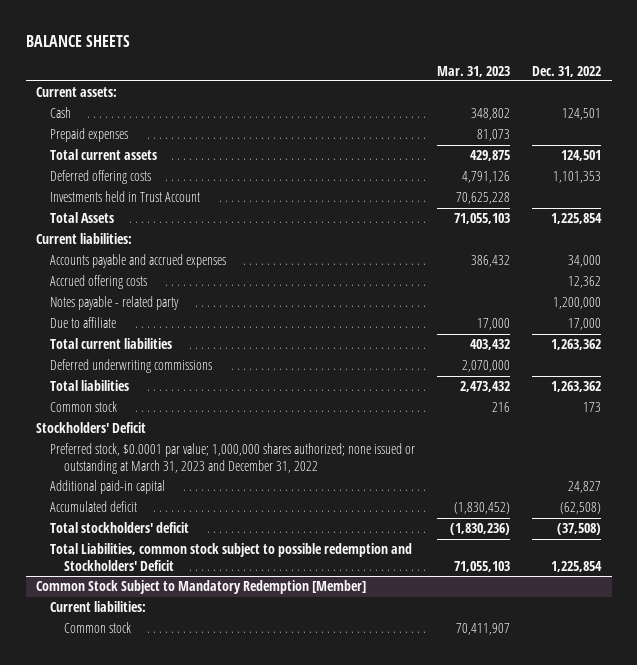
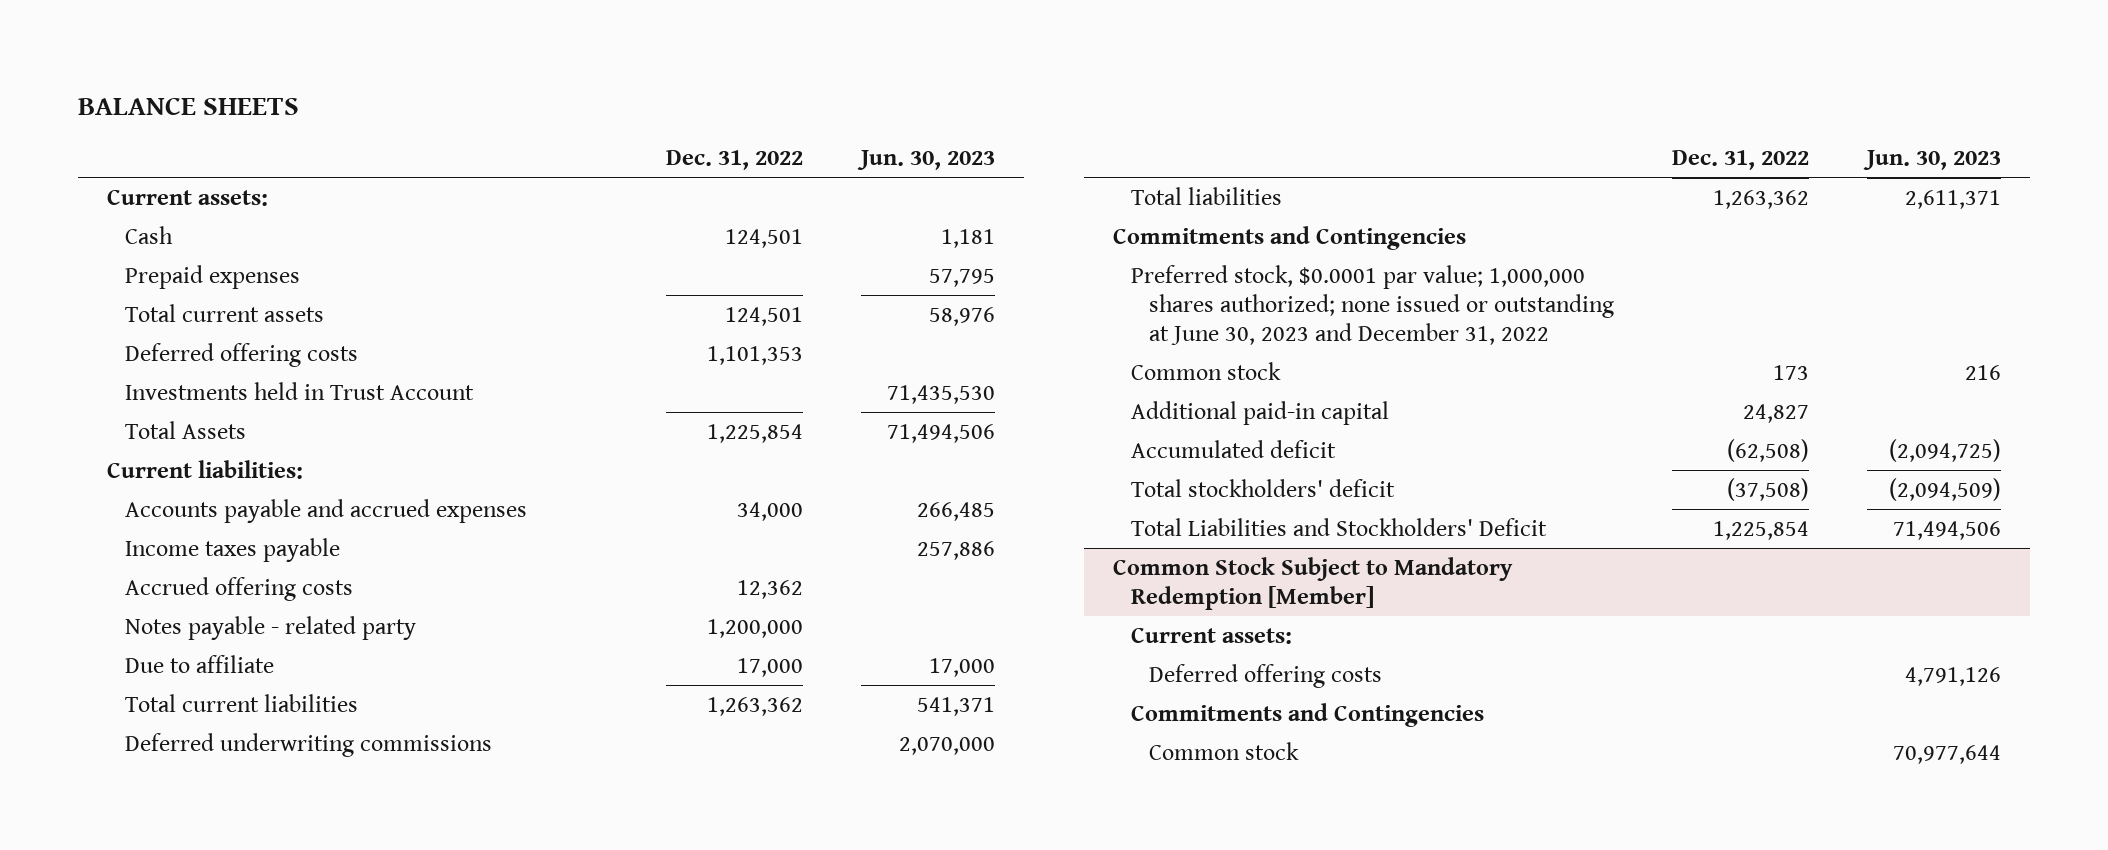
[437,65,511,77] Mar. 31, 2023 -> none
none -> [857,150,996,171] Jun. 30, 2023
none -> [124,537,340,562] Income taxes payable
none -> [1112,225,1466,250] Commitments and Contingencies
none -> [1130,264,1615,345] Preferred stock, $0.0001 par value; 1,000,000 shares authorized; none issued or outstanding at June 30, 2023 and December 31, 2022
[36,422,147,434] Stockholders' Deficit -> none
[50,443,416,474] Preferred stock, $0.0001 par value; 1,000,000 shares authorized; none issued or outstanding at March 31, 2023 and December 31, 2022 -> none
[50,543,413,571] Total Liabilities, common stock subject to possible redemption and Stockholders' Deficit -> [1130,517,1547,536] Total Liabilities and Stockholders' Deficit
[50,601,147,613] Current liabilities: -> none
none -> [1130,627,1292,644] Current assets:
none -> [1149,663,1383,688] Deferred offering costs
none -> [1130,702,1484,727] Commitments and Contingencies

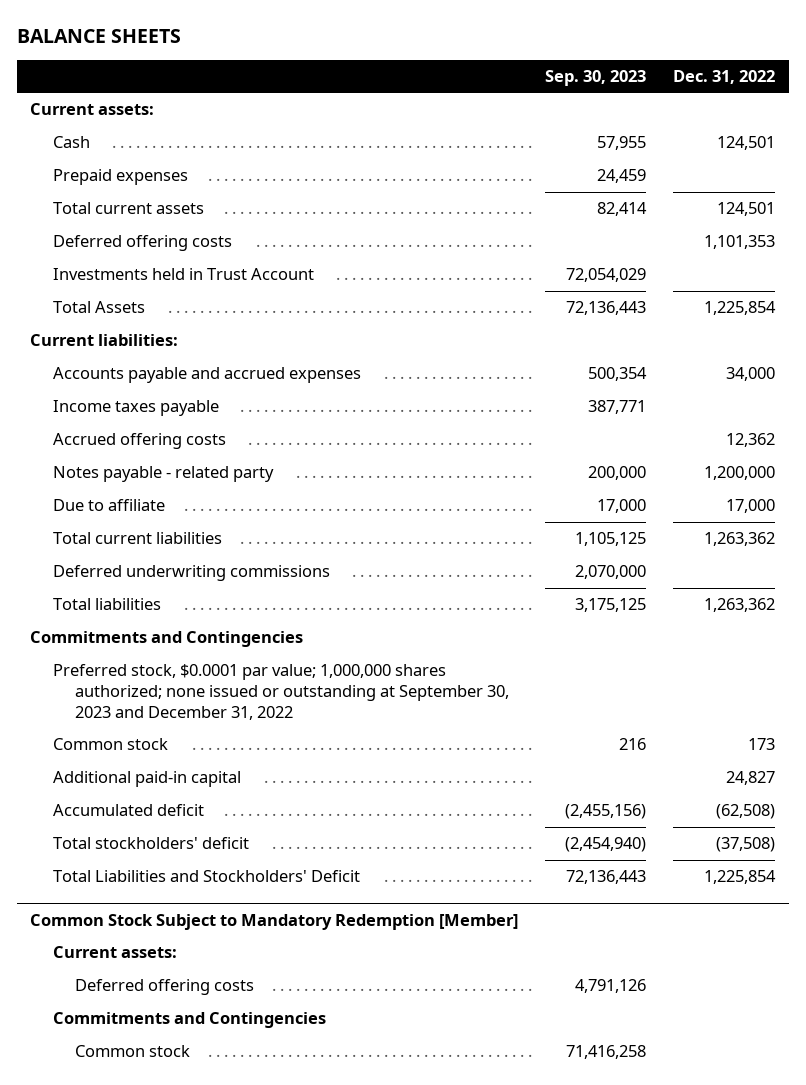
[857,150,996,171] Jun. 30, 2023 -> none
none -> [545,70,647,87] Sep. 30, 2023
[1130,264,1615,345] Preferred stock, $0.0001 par value; 1,000,000 shares authorized; none issued or outstanding at June 30, 2023 and December 31, 2022 -> [52,664,509,720] Preferred stock, $0.0001 par value; 1,000,000 shares authorized; none issued or outstanding at September 30, 2023 and December 31, 2022

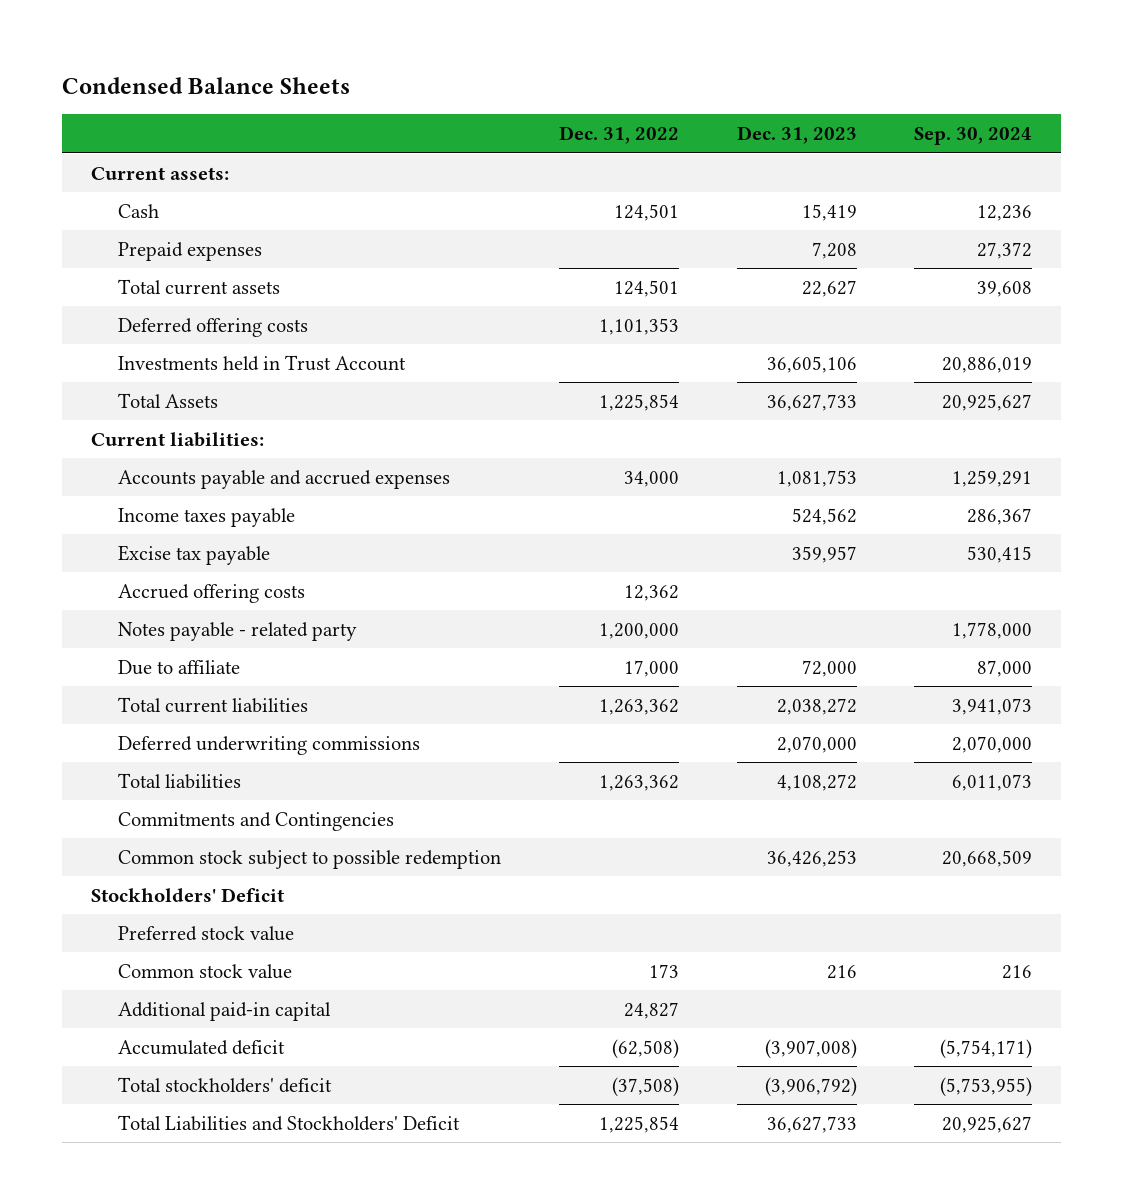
[17,29,182,44] BALANCE SHEETS -> [61,76,350,94] Condensed Balance Sheets
[545,70,647,87] Sep. 30, 2023 -> none
none -> [736,126,857,145] Dec. 31, 2023
none -> [914,127,1033,146] Sep. 30, 2024
none -> [118,544,271,565] Excise tax payable
none -> [118,849,502,869] Common stock subject to possible redemption
none -> [90,887,284,902] Stockholders' Deficit
[52,664,509,720] Preferred stock, $0.0001 par value; 1,000,000 shares authorized; none issued or outstanding at September 30, 2023 and December 31, 2022 -> [118,925,295,941] Preferred stock value
[52,738,168,751] Common stock -> [118,963,293,979] Common stock value
[30,913,519,930] Common Stock Subject to Mandatory Redemption [Member] -> none
[52,946,177,959] Current assets: -> none
[74,979,254,996] Deferred offering costs -> none
[52,1012,326,1029] Commitments and Contingencies -> none
[74,1045,190,1058] Common stock -> none

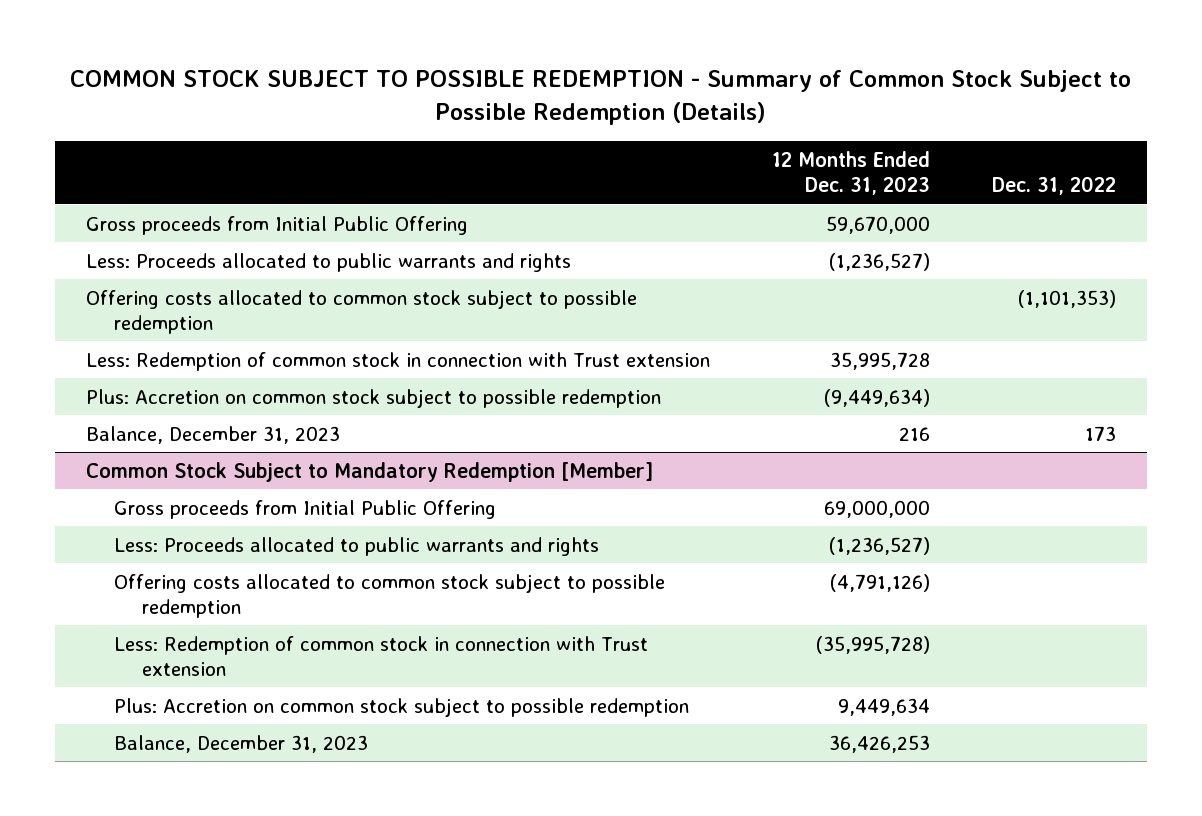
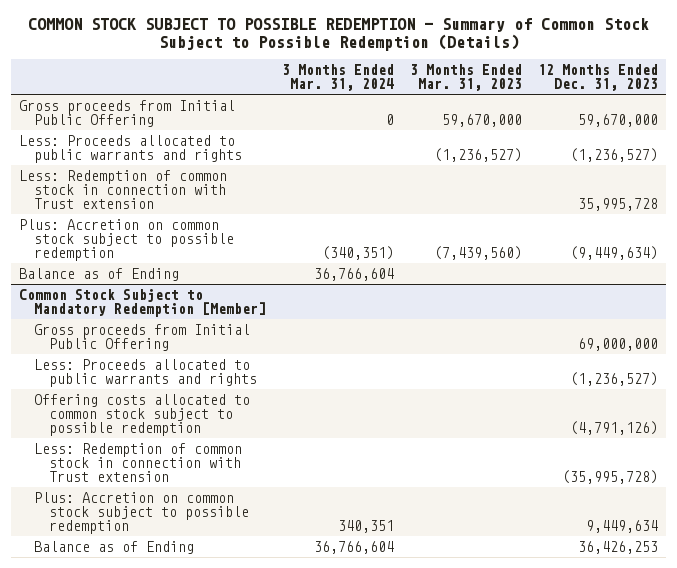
[991,176,1116,196] Dec. 31, 2022 -> none
none -> [282,64,395,92] 3 Months Ended Mar. 31, 2024
none -> [410,64,523,92] 3 Months Ended Mar. 31, 2023
[85,289,637,334] Offering costs allocated to common stock subject to possible redemption -> none
[85,425,340,444] Balance, December 31, 2023 -> none
none -> [19,267,180,281] Balance as of Ending
[114,734,369,753] Balance, December 31, 2023 -> [34,540,195,554] Balance as of Ending

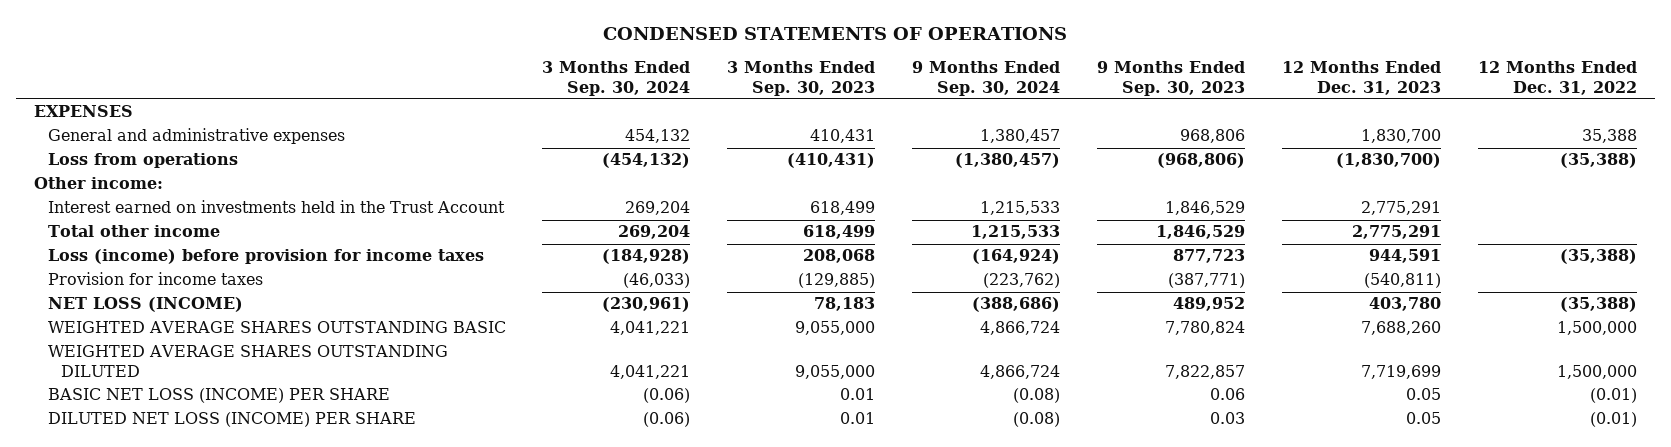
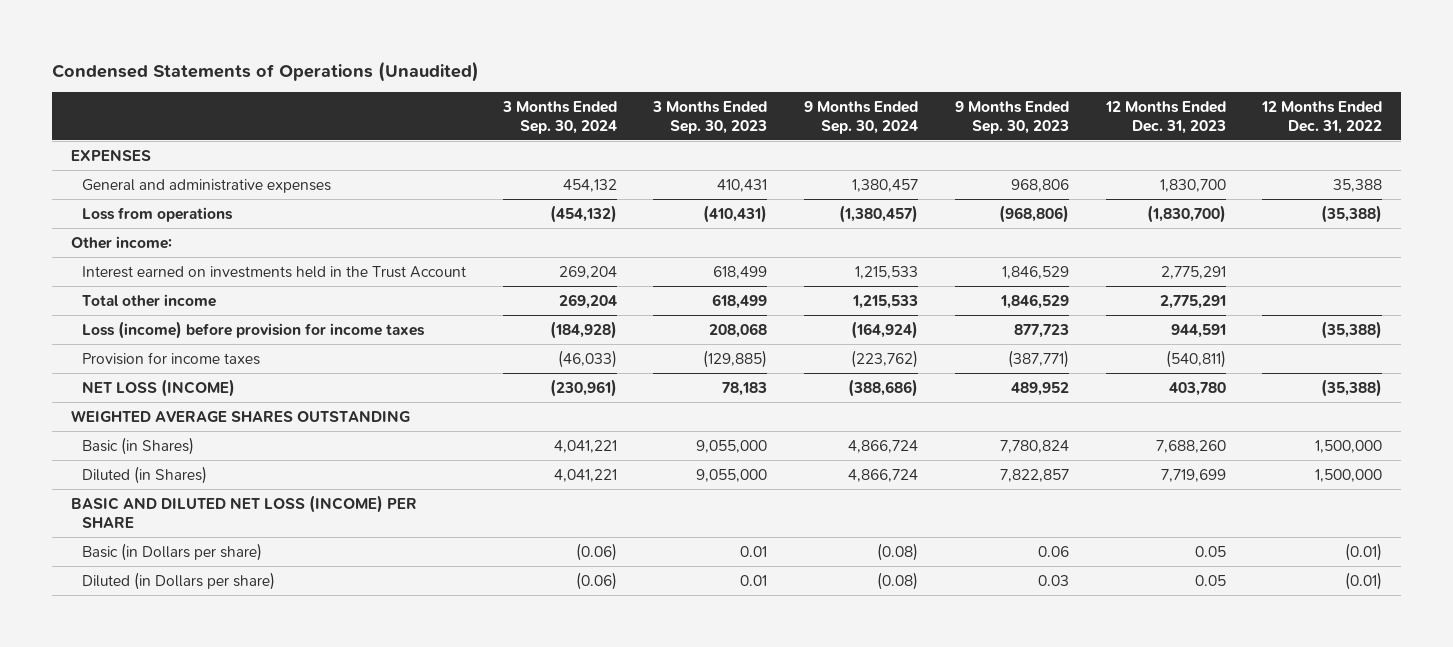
[603,27,1068,41] CONDENSED STATEMENTS OF OPERATIONS -> [52,60,480,82] Condensed Statements of Operations (Unaudited)
none -> [70,409,410,422] WEIGHTED AVERAGE SHARES OUTSTANDING
[47,321,506,334] WEIGHTED AVERAGE SHARES OUTSTANDING BASIC -> [81,436,194,455] Basic (in Shares)
[47,345,448,377] WEIGHTED AVERAGE SHARES OUTSTANDING DILUTED -> [81,465,207,484] Diluted (in Shares)
none -> [70,494,417,528] BASIC AND DILUTED NET LOSS (INCOME) PER SHARE
[47,388,390,404] BASIC NET LOSS (INCOME) PER SHARE -> [81,542,262,561] Basic (in Dollars per share)
[47,412,416,428] DILUTED NET LOSS (INCOME) PER SHARE -> [81,571,275,590] Diluted (in Dollars per share)

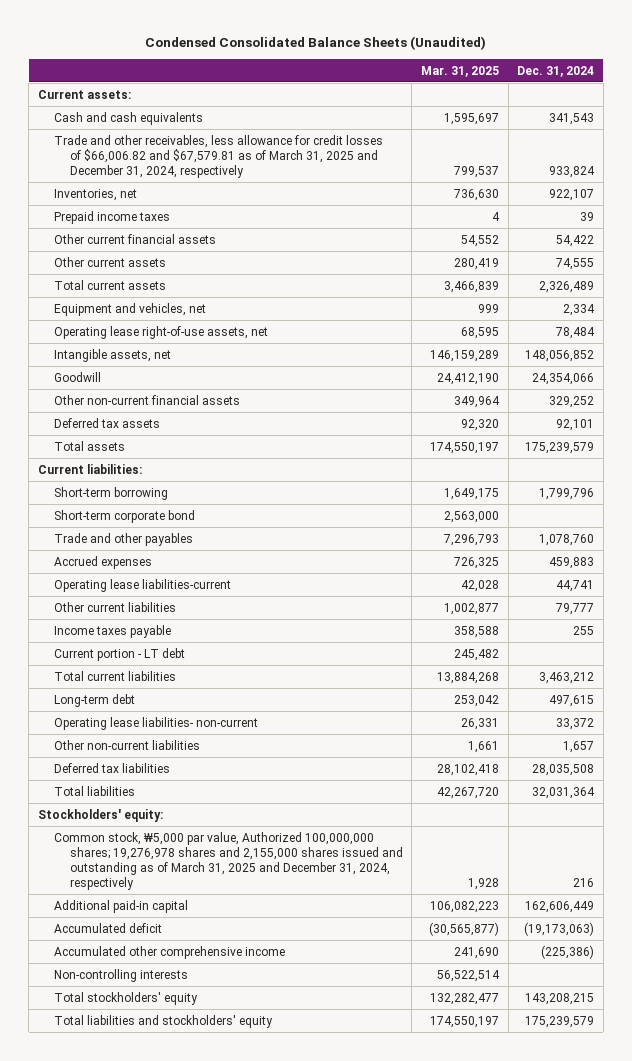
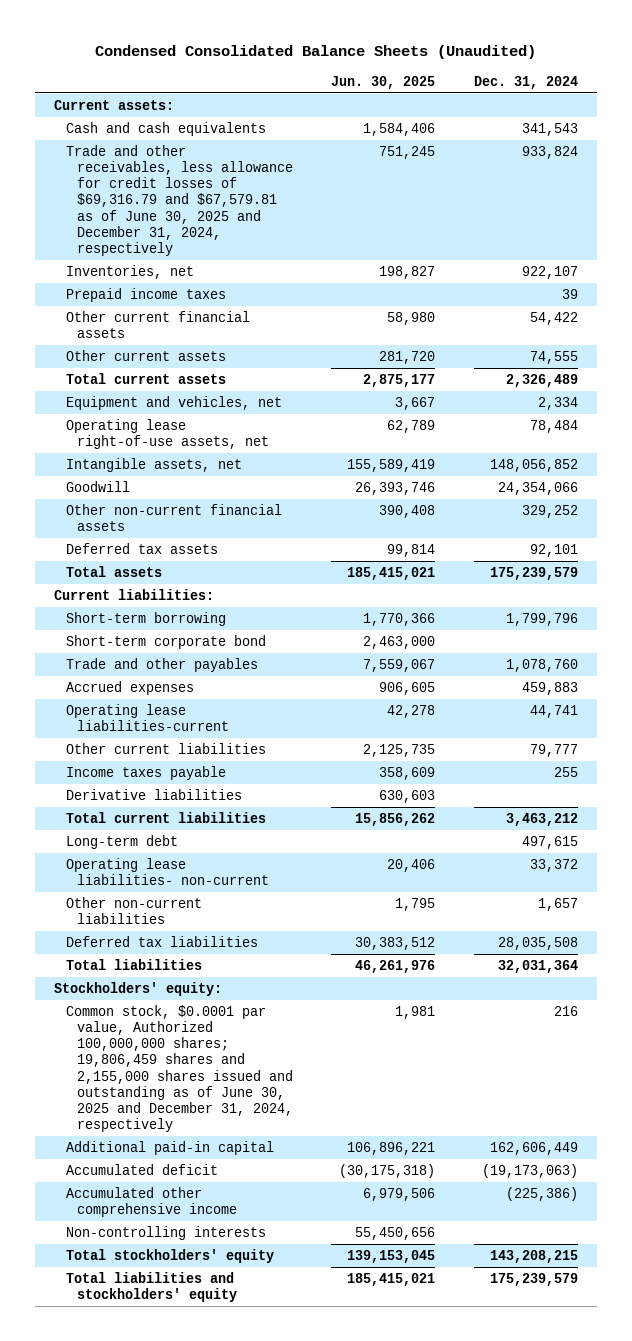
[420,65,499,77] Mar. 31, 2025 -> none
none -> [331,75,436,89] Jun. 30, 2025
[53,134,383,178] Trade and other receivables, less allowance for credit losses of $66,006.82 and $67,579.81 as of March 31, 2025 and December 31, 2024, respectively -> [65,144,294,256] Trade and other receivables, less allowance for credit losses of $69,316.79 and $67,579.81 as of June 30, 2025 and December 31, 2024, respectively
[53,647,185,661] Current portion - LT debt -> [65,788,242,800] Derivative liabilities
[53,831,403,891] Common stock, ₩5,000 par value, Authorized 100,000,000 shares; 19,276,978 shares and 2,155,000 shares issued and outstanding as of March 31, 2025 and December 31, 2024, respectively -> [65,1004,294,1133] Common stock, $0.0001 par value, Authorized 100,000,000 shares; 19,806,459 shares and 2,155,000 shares issued and outstanding as of June 30, 2025 and December 31, 2024, respectively

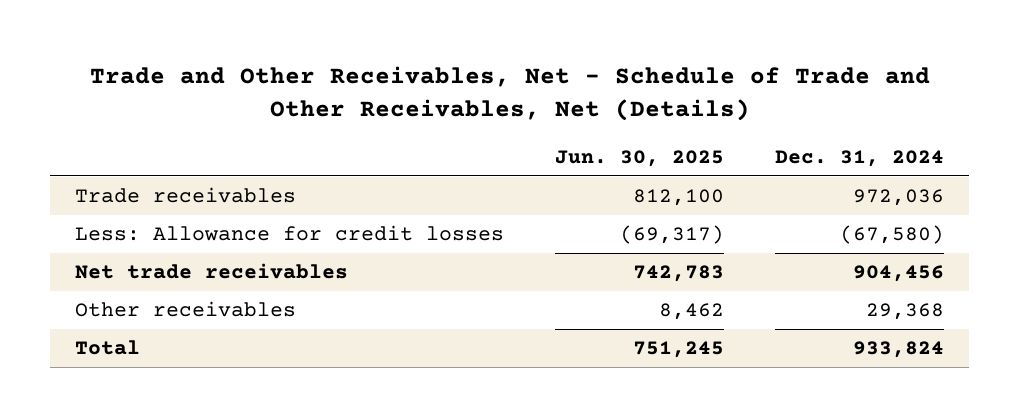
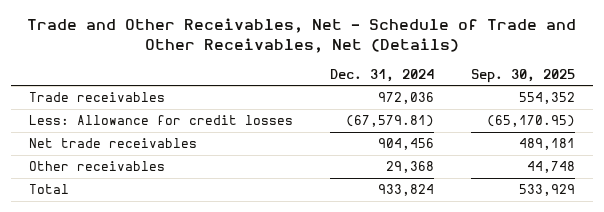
[555,149,725,167] Jun. 30, 2025 -> none
none -> [470,68,575,83] Sep. 30, 2025
[839,225,944,245] (67,580) -> [346,115,435,128] (67,579.81)

